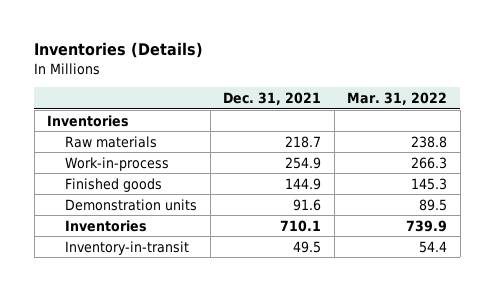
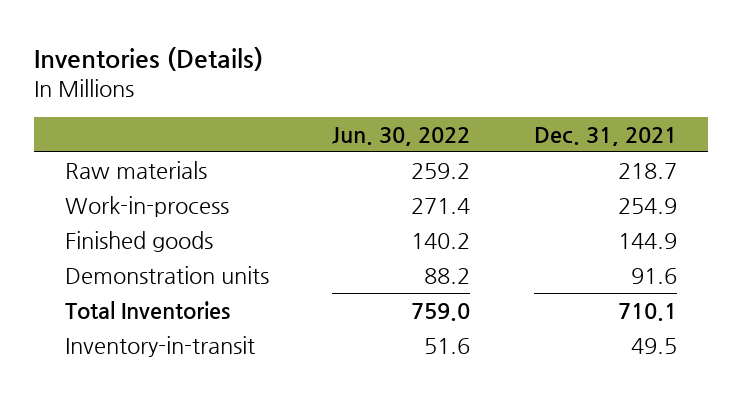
[347,91,448,105] Mar. 31, 2022 -> none
none -> [332,126,471,146] Jun. 30, 2022
[47,114,130,127] Inventories -> none
[65,219,148,232] Inventories -> [65,300,231,319] Total Inventories

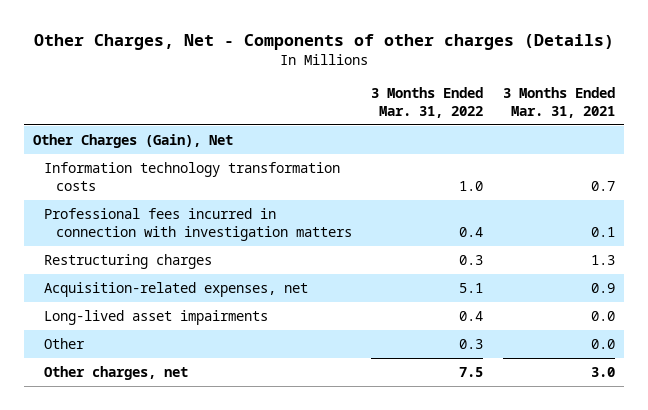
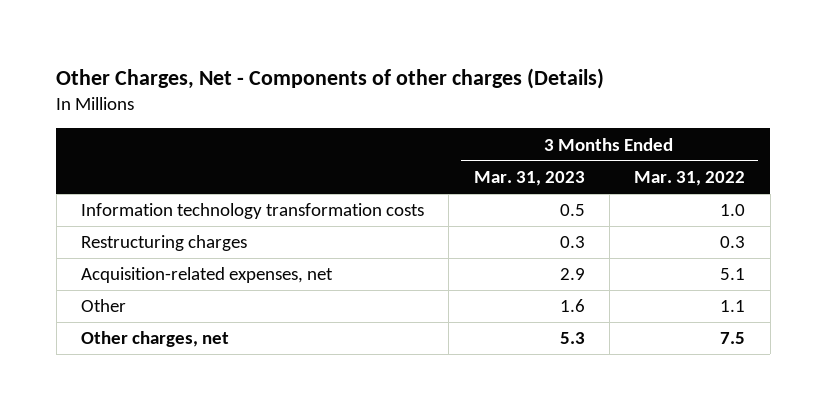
[502,87,615,118] 3 Months Ended Mar. 31, 2021 -> none
none -> [473,171,585,187] Mar. 31, 2023
[33,134,234,149] Other Charges (Gain), Net -> none
[44,208,352,242] Professional fees incurred in connection with investigation matters -> none
[44,310,269,326] Long-lived asset impairments -> none
[459,339,484,350] 0.3 -> [720,300,746,313] 1.1

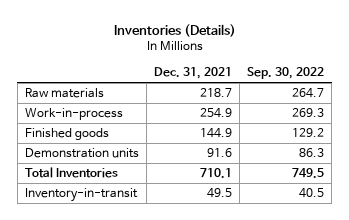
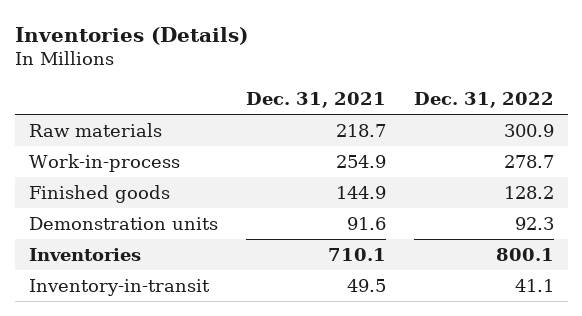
[247,67,325,80] Sep. 30, 2022 -> none
none -> [413,91,554,108] Dec. 31, 2022
[24,167,118,179] Total Inventories -> [28,248,141,262] Inventories

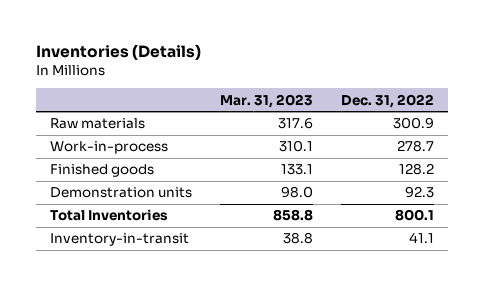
[245,91,386,108] Dec. 31, 2021 -> none
none -> [220,93,314,108] Mar. 31, 2023
[28,248,141,262] Inventories -> [50,209,169,222] Total Inventories

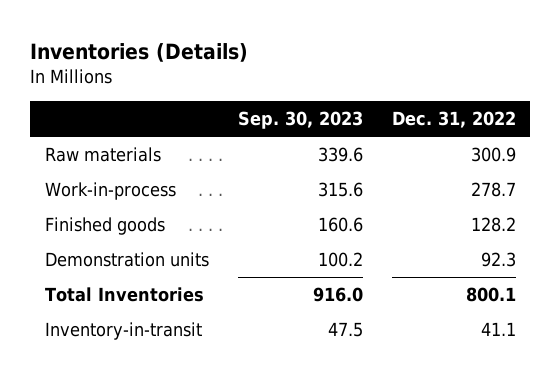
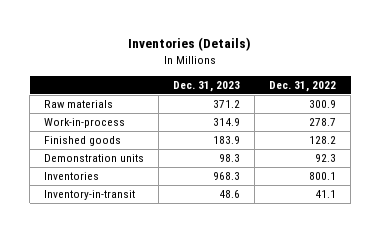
[237,111,363,130] Sep. 30, 2023 -> none
none -> [173,80,241,92] Dec. 31, 2023
[44,287,204,303] Total Inventories -> [44,172,100,181] Inventories

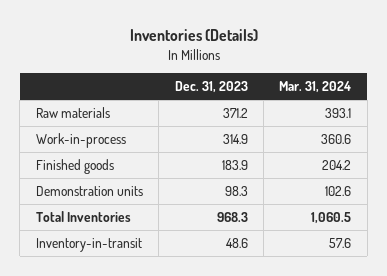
[269,80,337,92] Dec. 31, 2022 -> none
none -> [279,81,352,94] Mar. 31, 2024
[44,172,100,181] Inventories -> [35,210,131,222] Total Inventories

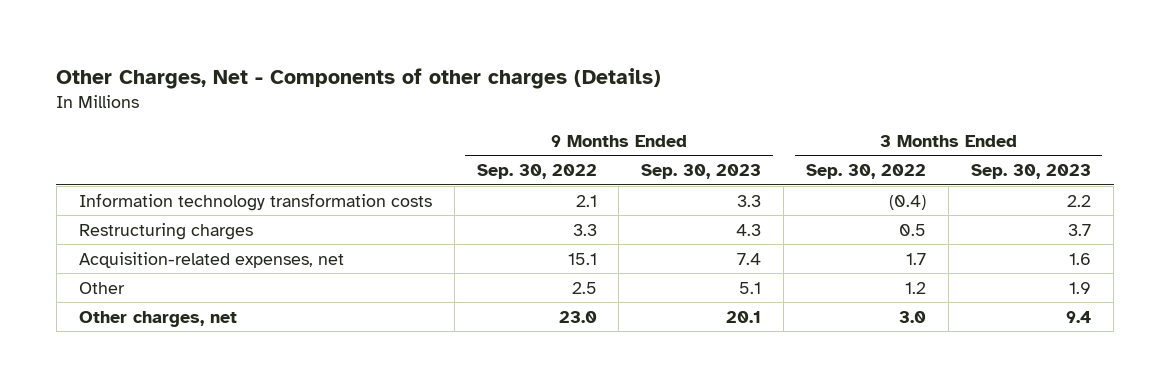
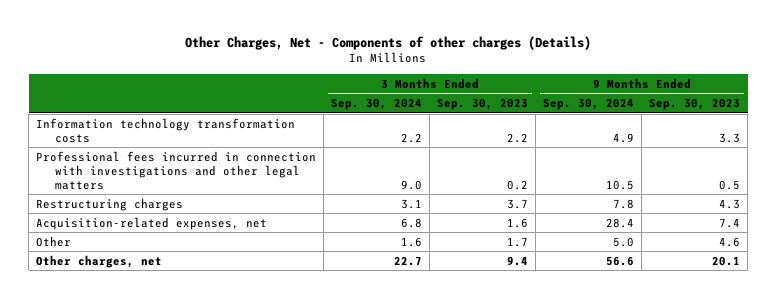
[476,164,597,180] Sep. 30, 2022 -> none
[806,164,927,180] Sep. 30, 2022 -> none
none -> [331,97,423,110] Sep. 30, 2024
none -> [543,97,635,110] Sep. 30, 2024
none -> [36,150,317,190] Professional fees incurred in connection with investigations and other legal matters
[739,281,762,294] 5.1 -> [719,236,741,247] 4.6
[1069,281,1092,294] 1.9 -> [507,236,529,247] 1.7

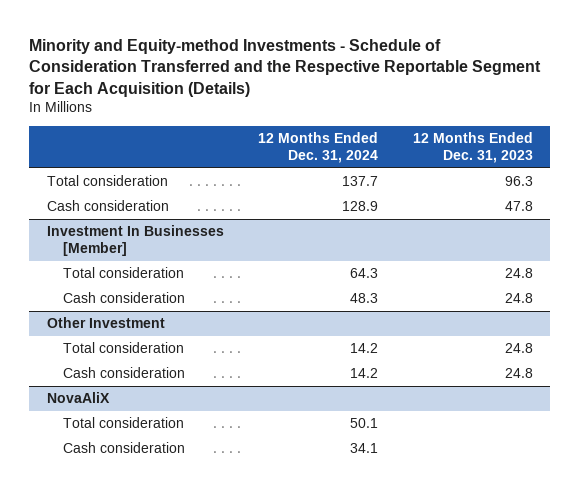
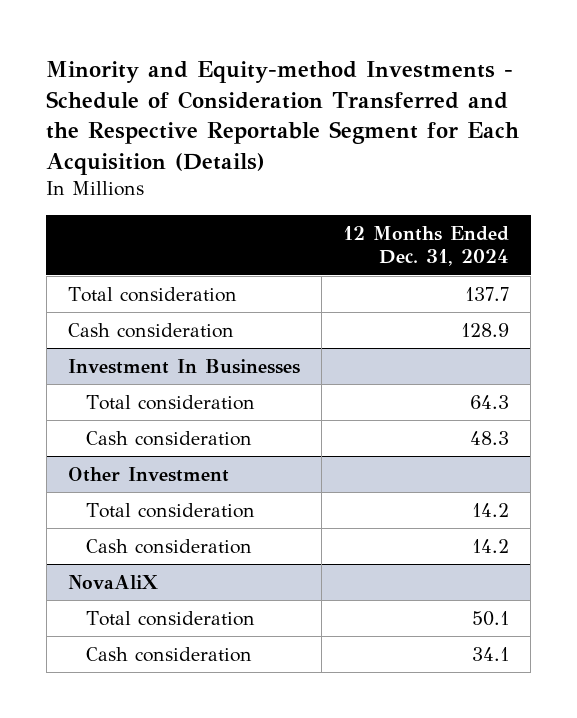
[412,132,533,164] 12 Months Ended Dec. 31, 2023 -> none
[46,225,224,257] Investment In Businesses [Member] -> [67,359,300,375] Investment In Businesses

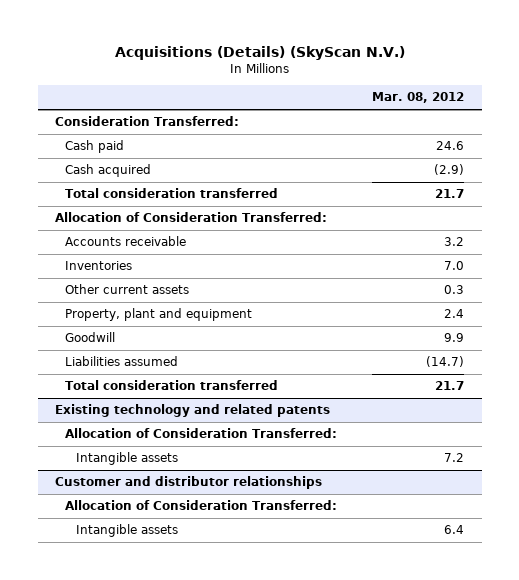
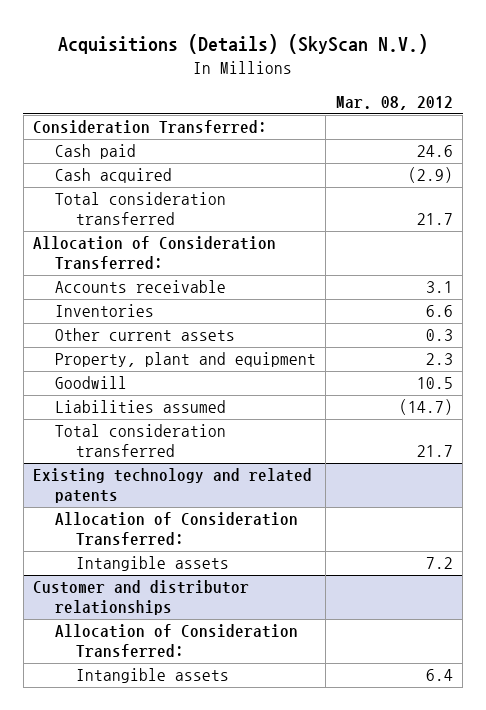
[444,237,465,247] 3.2 -> [425,281,453,294] 3.1
[444,261,465,271] 7.0 -> [425,305,453,318] 6.6
[444,309,465,319] 2.4 -> [425,353,453,366] 2.3
[444,333,465,343] 9.9 -> [416,377,453,390] 10.5

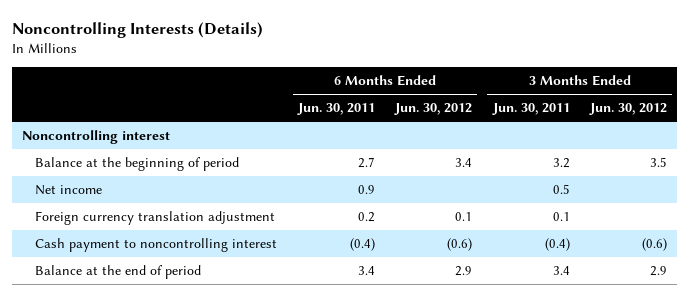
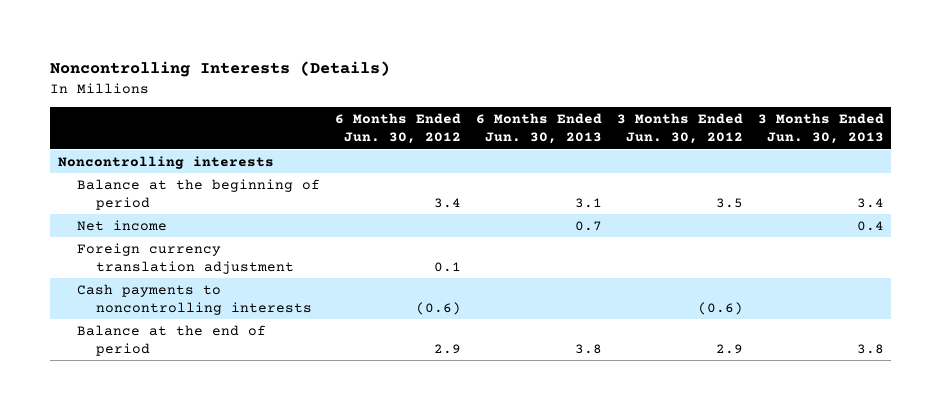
[296,103,375,116] Jun. 30, 2011 -> none
[491,103,570,116] Jun. 30, 2011 -> none
none -> [475,113,602,145] 6 Months Ended Jun. 30, 2013
none -> [757,113,884,145] 3 Months Ended Jun. 30, 2013
[22,130,171,145] Noncontrolling interest -> [57,155,274,169] Noncontrolling interests
[35,238,278,253] Cash payment to noncontrolling interest -> [76,283,312,315] Cash payments to noncontrolling interests

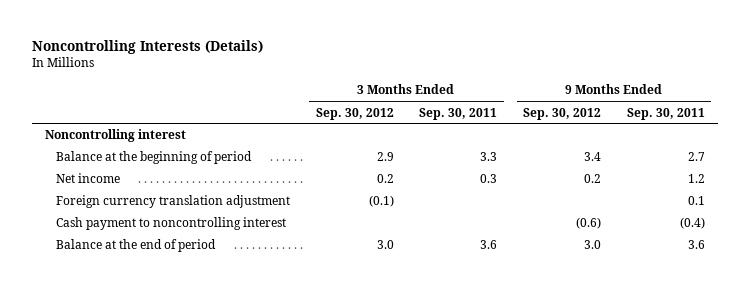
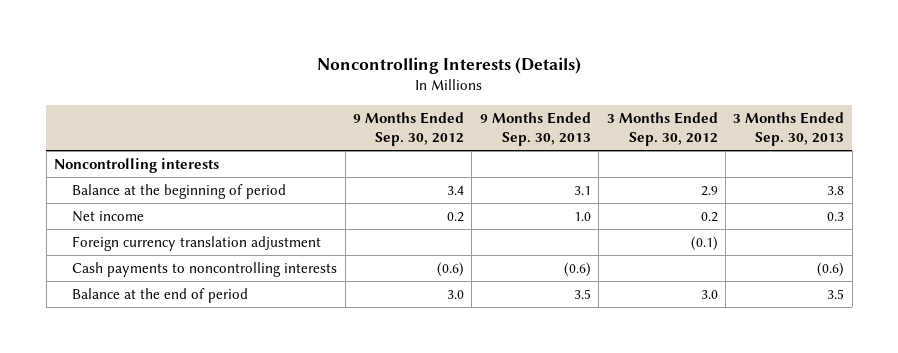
[419,107,498,120] Sep. 30, 2011 -> none
[626,107,705,120] Sep. 30, 2011 -> none
none -> [479,111,591,147] 9 Months Ended Sep. 30, 2013
none -> [733,111,845,147] 3 Months Ended Sep. 30, 2013
[45,129,187,143] Noncontrolling interest -> [54,157,220,173] Noncontrolling interests
[55,217,286,231] Cash payment to noncontrolling interest -> [72,261,338,277] Cash payments to noncontrolling interests

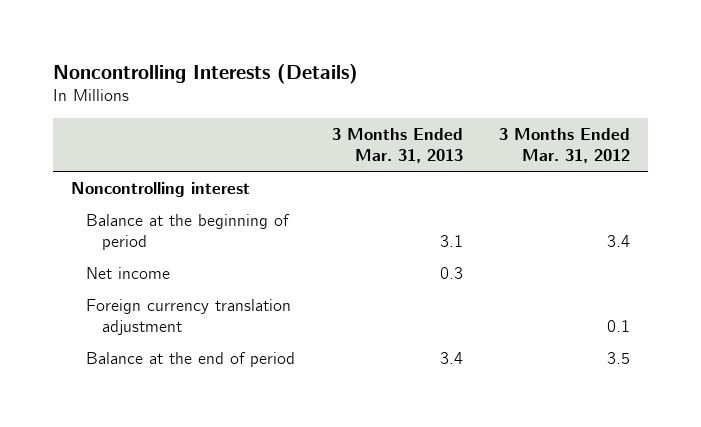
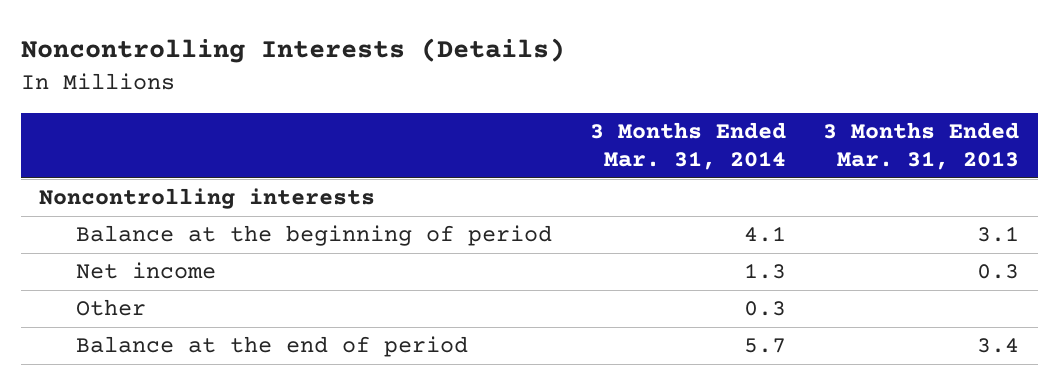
[498,128,630,164] 3 Months Ended Mar. 31, 2012 -> none
none -> [589,122,786,171] 3 Months Ended Mar. 31, 2014
[70,181,250,197] Noncontrolling interest -> [39,188,376,210] Noncontrolling interests
[86,298,292,335] Foreign currency translation adjustment -> none
none -> [76,299,147,317] Other

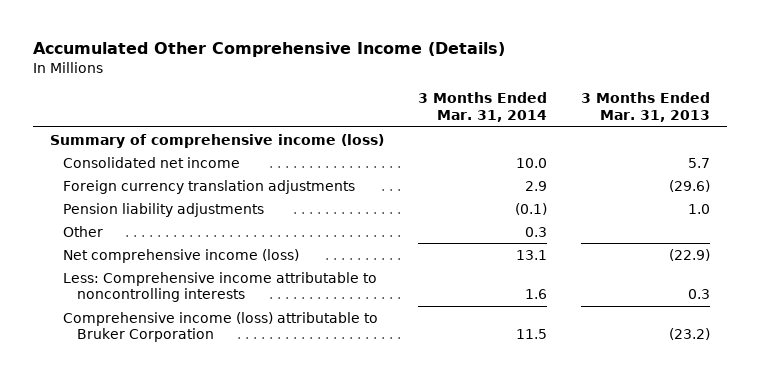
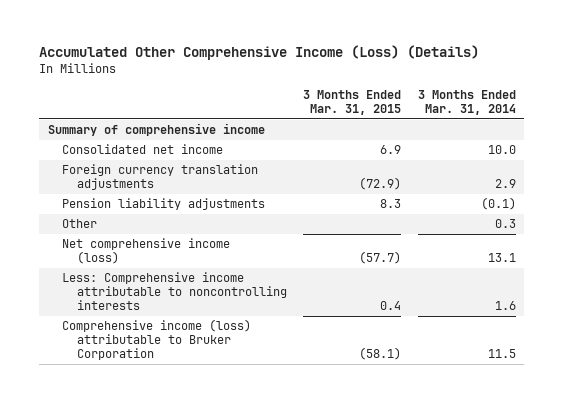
[32,42,505,58] Accumulated Other Comprehensive Income (Details) -> [39,45,480,61] Accumulated Other Comprehensive Income (Loss) (Details)
[581,92,711,122] 3 Months Ended Mar. 31, 2013 -> none
none -> [303,90,402,115] 3 Months Ended Mar. 31, 2015
[49,133,384,148] Summary of comprehensive income (loss) -> [47,123,265,137] Summary of comprehensive income

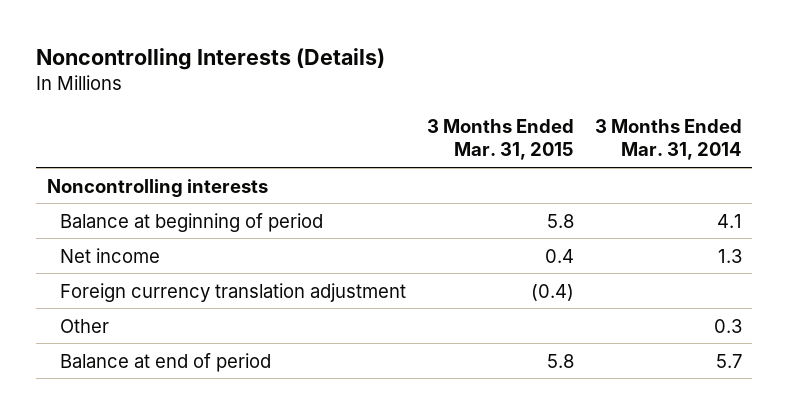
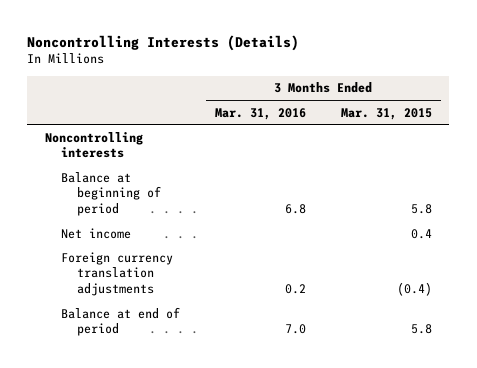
[595,119,743,161] 3 Months Ended Mar. 31, 2014 -> none
none -> [214,107,306,120] Mar. 31, 2016
[60,318,110,333] Other -> none
[60,282,407,302] Foreign currency translation adjustment -> [61,251,174,297] Foreign currency translation adjustments

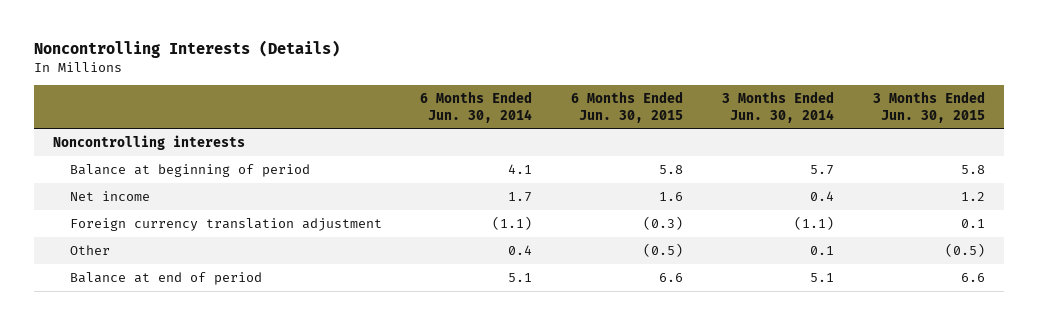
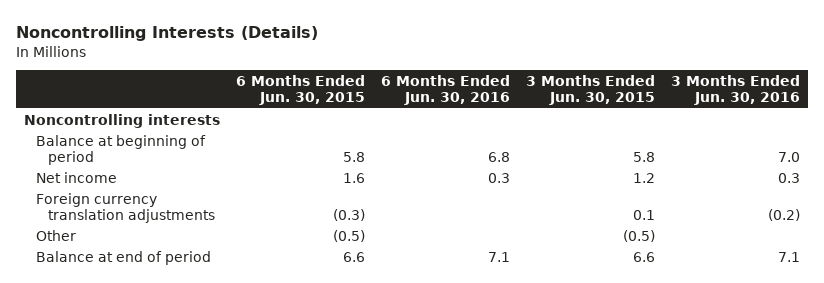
[420,91,533,123] 6 Months Ended Jun. 30, 2014 -> none
[721,91,834,123] 3 Months Ended Jun. 30, 2014 -> none
none -> [380,75,510,106] 6 Months Ended Jun. 30, 2016
none -> [670,75,800,106] 3 Months Ended Jun. 30, 2016
[69,217,382,231] Foreign currency translation adjustment -> [35,192,215,223] Foreign currency translation adjustments

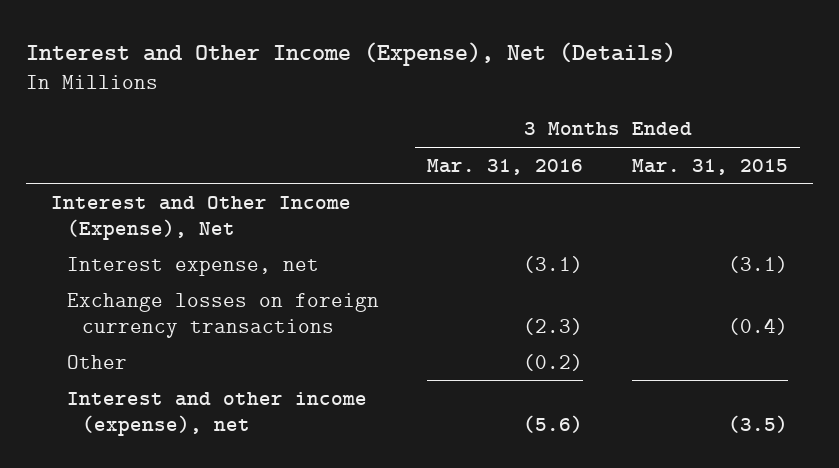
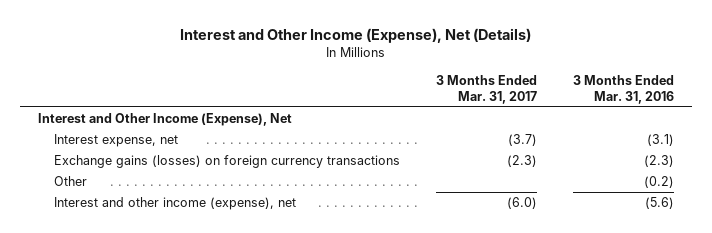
[632,158,789,175] Mar. 31, 2015 -> none
none -> [436,74,538,104] 3 Months Ended Mar. 31, 2017
[66,292,379,338] Exchange losses on foreign currency transactions -> [54,155,401,169] Exchange gains (losses) on foreign currency transactions

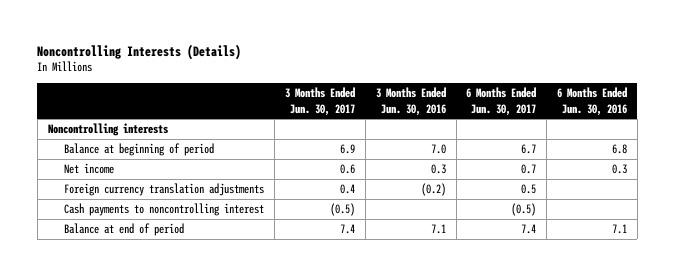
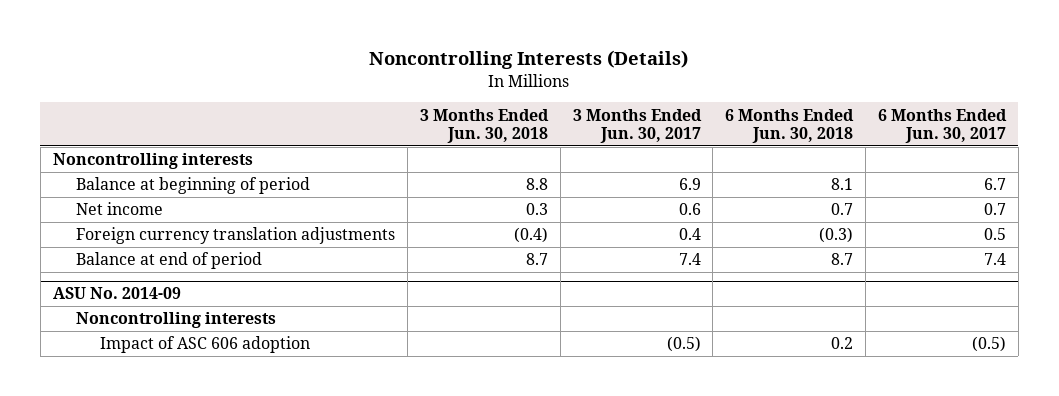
[375,87,446,116] 3 Months Ended Jun. 30, 2016 -> none
[557,87,628,116] 6 Months Ended Jun. 30, 2016 -> none
none -> [419,108,549,144] 3 Months Ended Jun. 30, 2018
none -> [725,108,855,144] 6 Months Ended Jun. 30, 2018
[64,203,265,217] Cash payments to noncontrolling interest -> none
none -> [52,287,181,300] ASU No. 2014-09
none -> [76,312,277,329] Noncontrolling interests
none -> [99,336,310,354] Impact of ASC 606 adoption

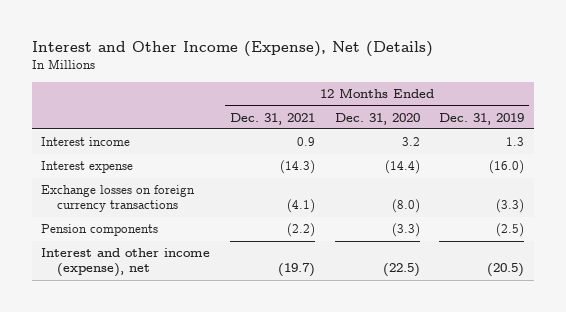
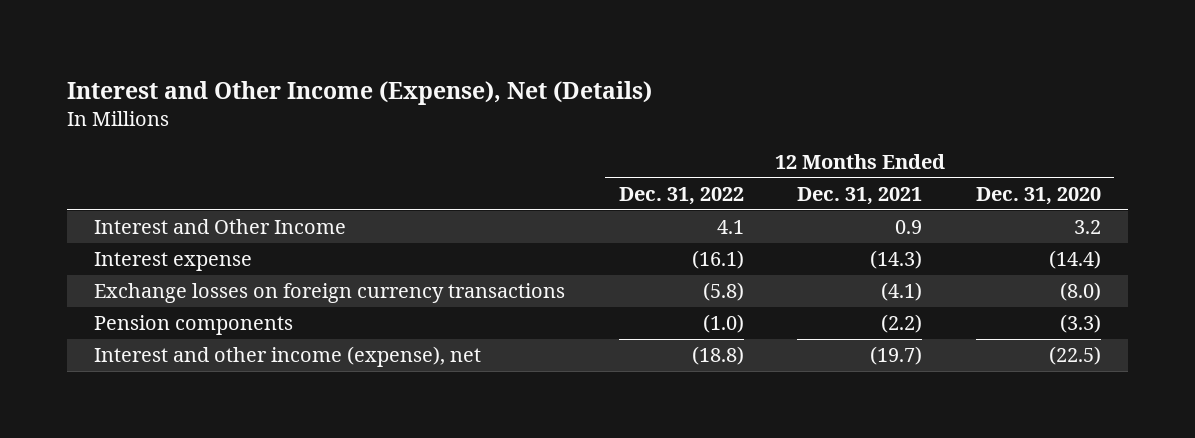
[439,112,525,125] Dec. 31, 2019 -> none
none -> [618,187,744,206] Dec. 31, 2022
[41,137,131,147] Interest income -> [94,219,347,235] Interest and Other Income

